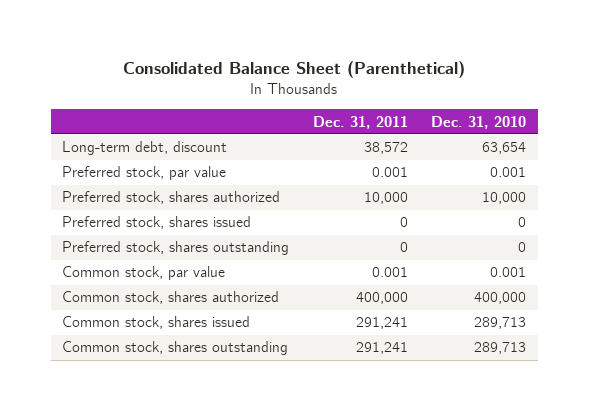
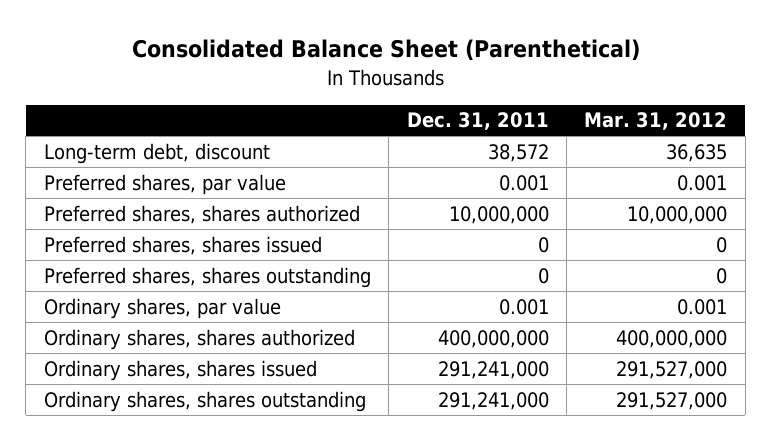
[431,115,527,129] Dec. 31, 2010 -> none
none -> [584,112,728,131] Mar. 31, 2012
[62,166,227,181] Preferred stock, par value -> [43,173,286,195] Preferred shares, par value
[62,191,281,205] Preferred stock, shares authorized -> [43,204,360,224] Preferred shares, shares authorized
[363,192,408,205] 10,000 -> [448,205,549,224] 10,000,000
[62,216,252,230] Preferred stock, shares issued -> [43,235,322,255] Preferred shares, shares issued
[62,241,290,256] Preferred stock, shares outstanding -> [43,266,371,288] Preferred shares, shares outstanding
[62,266,226,281] Common stock, par value -> [43,297,281,319] Ordinary shares, par value
[62,291,280,305] Common stock, shares authorized -> [43,328,355,350] Ordinary shares, shares authorized
[355,292,408,305] 400,000 -> [437,329,549,348] 400,000,000
[62,316,251,330] Common stock, shares issued -> [43,359,317,381] Ordinary shares, shares issued
[355,317,408,330] 291,241 -> [437,360,549,379] 291,241,000
[62,341,289,356] Common stock, shares outstanding -> [43,390,366,412] Ordinary shares, shares outstanding
[355,342,408,355] 291,241 -> [437,391,549,410] 291,241,000

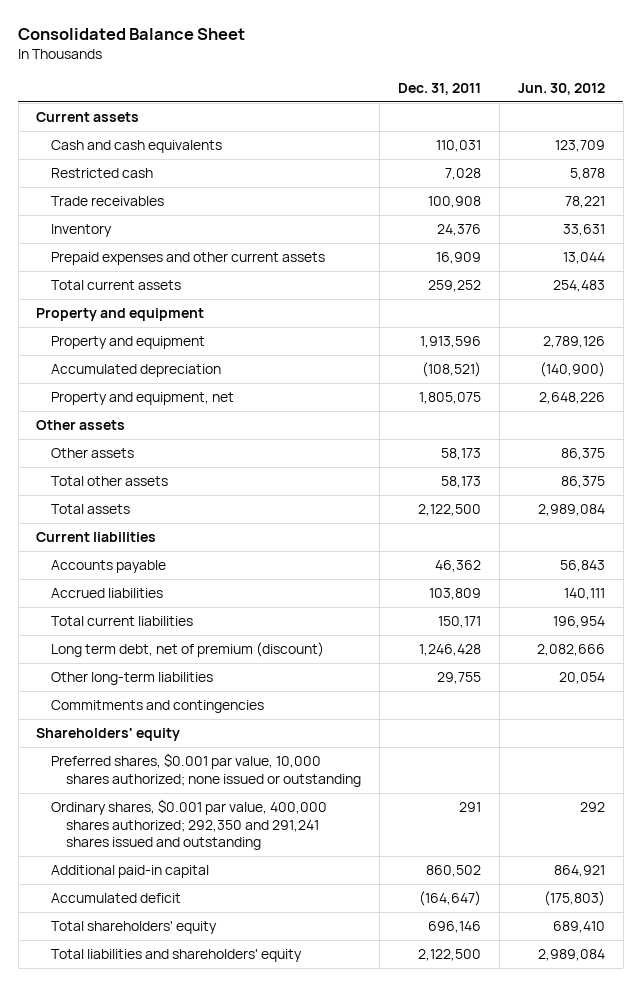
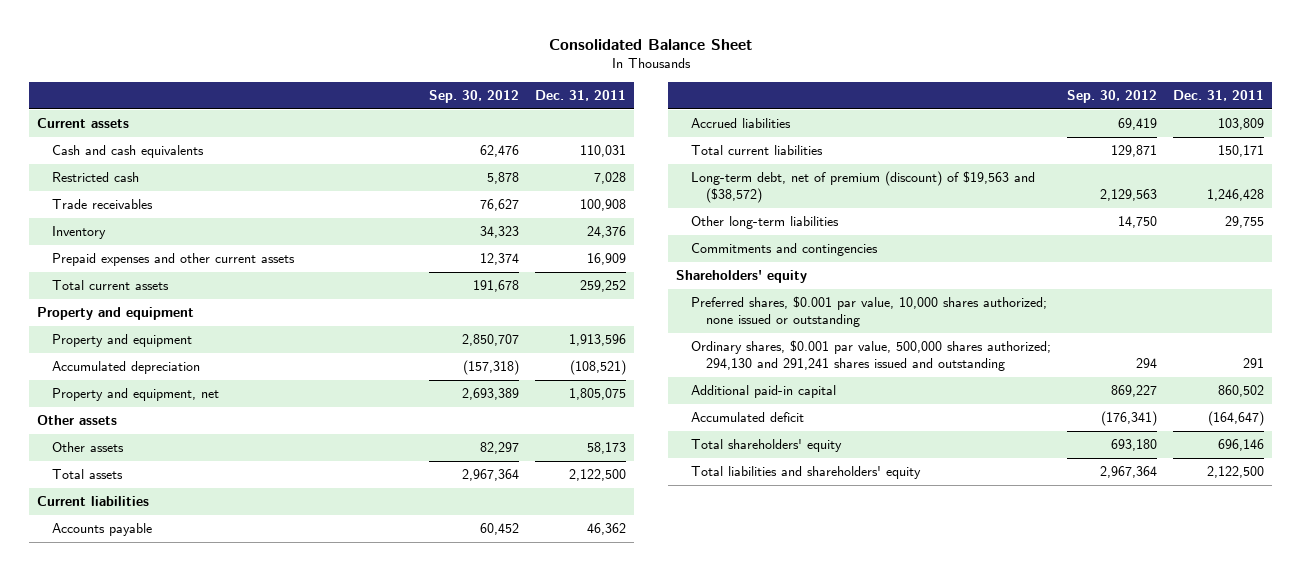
[517,82,605,95] Jun. 30, 2012 -> none
none -> [428,90,519,104] Sep. 30, 2012
[51,476,169,487] Total other assets -> none
[51,642,325,658] Long term debt, net of premium (discount) -> [690,171,1035,204] Long-term debt, net of premium (discount) of $19,563 and ($38,572)
[51,799,328,851] Ordinary shares, $0.001 par value, 400,000 shares authorized; 292,350 and 291,241 shares issued and outstanding -> [690,340,1051,372] Ordinary shares, $0.001 par value, 500,000 shares authorized; 294,130 and 291,241 shares issued and outstanding

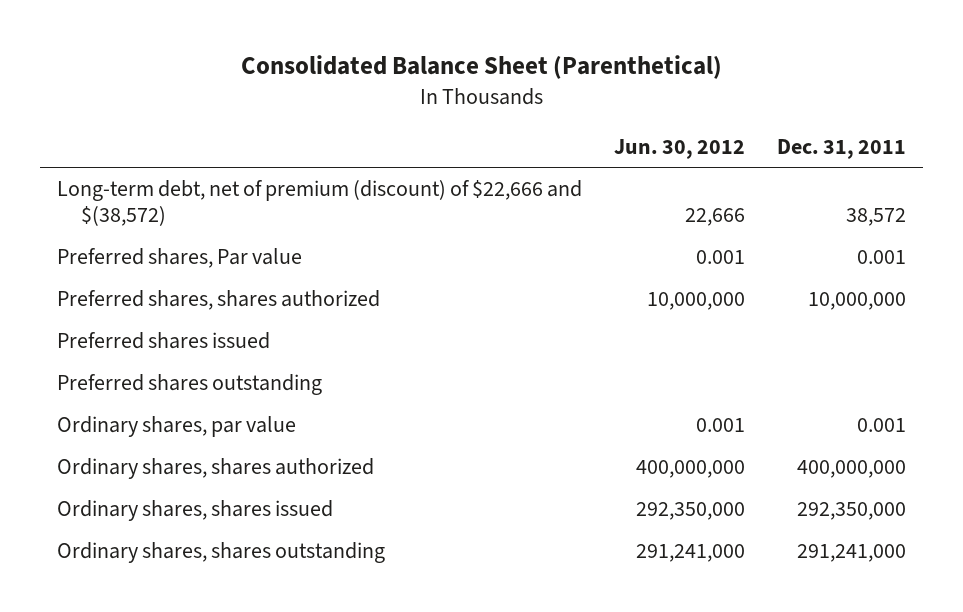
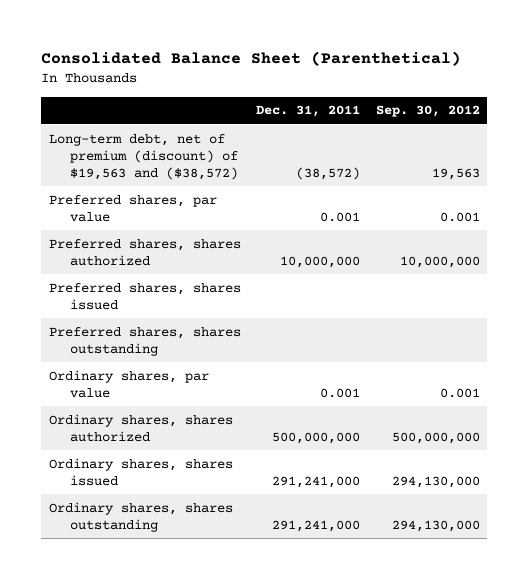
[614,138,746,159] Jun. 30, 2012 -> none
none -> [375,105,480,118] Sep. 30, 2012
[56,180,582,227] Long-term debt, net of premium (discount) of $22,666 and $(38,572) -> [48,133,238,180] Long-term debt, net of premium (discount) of $19,563 and ($38,572)
[846,208,907,227] 38,572 -> [296,166,361,180] (38,572)
[56,248,302,269] Preferred shares, Par value -> [48,194,217,222] Preferred shares, par value
[56,332,270,350] Preferred shares issued -> [48,282,241,310] Preferred shares, shares issued
[56,374,322,396] Preferred shares outstanding -> [48,326,241,356] Preferred shares, shares outstanding
[797,460,907,479] 400,000,000 -> [272,431,361,444] 500,000,000
[797,502,907,521] 292,350,000 -> [272,475,361,488] 291,241,000

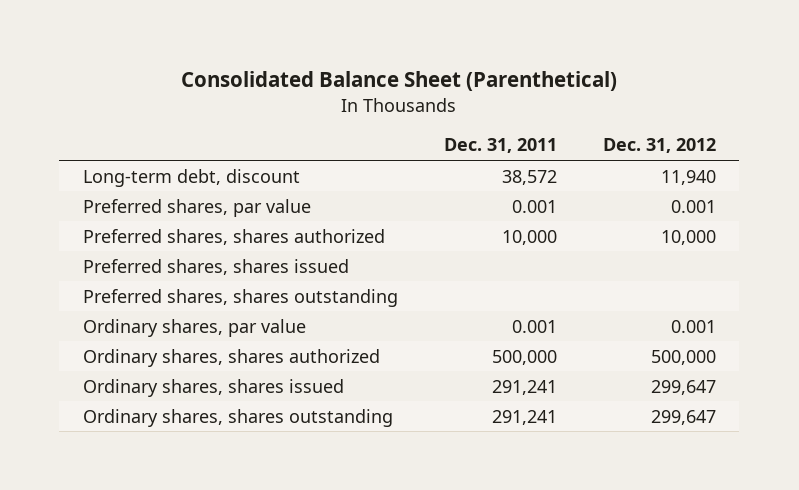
[375,105,480,118] Sep. 30, 2012 -> none
none -> [603,138,717,154] Dec. 31, 2012
[48,133,238,180] Long-term debt, net of premium (discount) of $19,563 and ($38,572) -> none
none -> [82,168,300,187] Long-term debt, discount
[280,255,361,268] 10,000,000 -> [501,229,557,245] 10,000
[272,431,361,444] 500,000,000 -> [491,349,557,365] 500,000
[272,475,361,488] 291,241,000 -> [491,379,557,395] 291,241
[272,519,361,532] 291,241,000 -> [491,409,557,425] 291,241

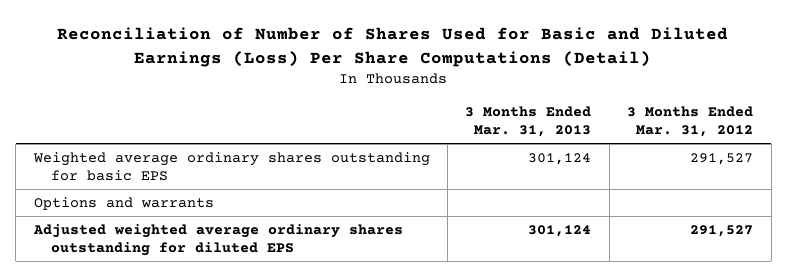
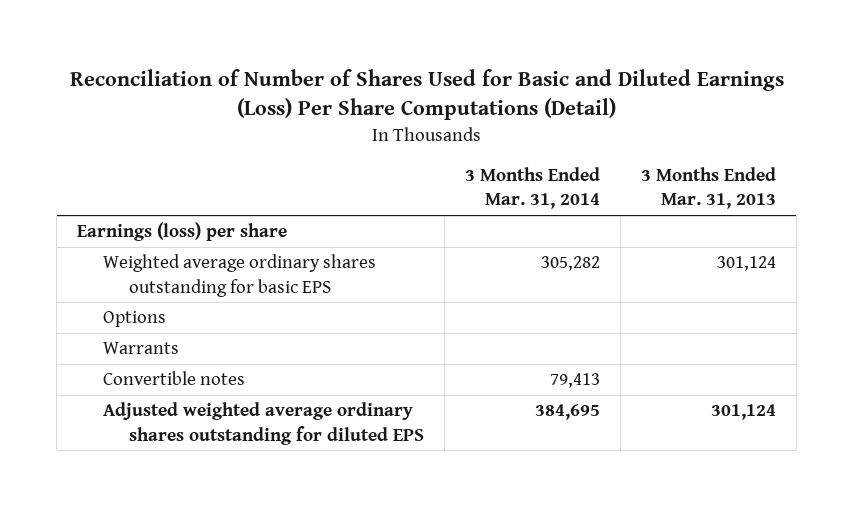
[627,106,754,137] 3 Months Ended Mar. 31, 2012 -> none
none -> [465,167,601,210] 3 Months Ended Mar. 31, 2014
none -> [77,222,288,242] Earnings (loss) per share
none -> [103,311,167,328] Options
[33,196,214,210] Options and warrants -> [103,342,180,355] Warrants
none -> [103,371,246,386] Convertible notes

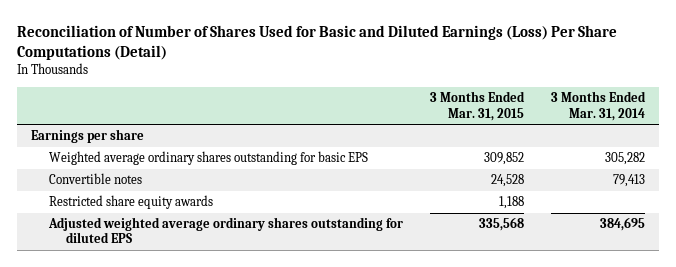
[640,167,776,210] 3 Months Ended Mar. 31, 2013 -> none
none -> [429,91,525,121] 3 Months Ended Mar. 31, 2015
[77,222,288,242] Earnings (loss) per share -> [30,129,144,144] Earnings per share
[103,311,167,328] Options -> none
[103,342,180,355] Warrants -> none
none -> [48,195,213,210] Restricted share equity awards

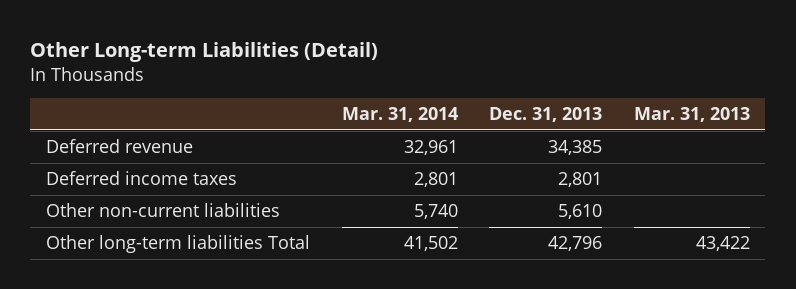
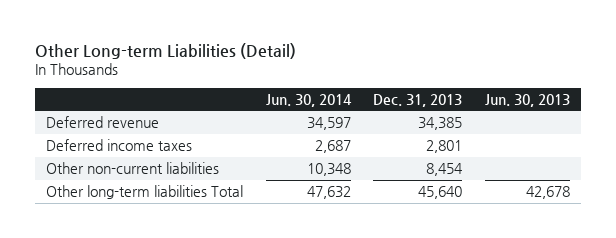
[341,107,458,123] Mar. 31, 2014 -> none
[633,107,750,123] Mar. 31, 2013 -> none
none -> [265,93,352,107] Jun. 30, 2014
none -> [484,93,570,107] Jun. 30, 2013
[558,203,603,219] 5,610 -> [426,163,464,177] 8,454
[548,235,603,251] 42,796 -> [418,186,463,200] 45,640

